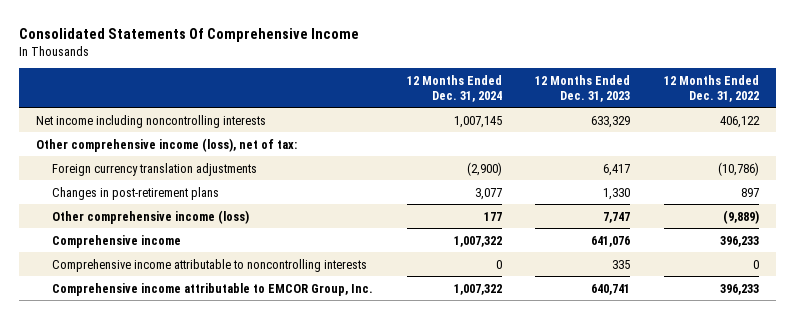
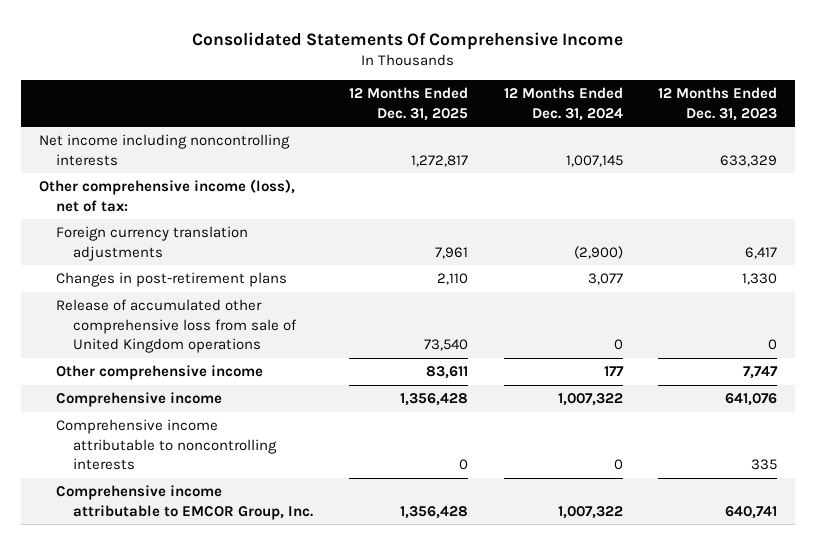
[664,74,760,102] 12 Months Ended Dec. 31, 2022 -> none
none -> [348,87,468,121] 12 Months Ended Dec. 31, 2025
none -> [56,299,298,353] Release of accumulated other comprehensive loss from sale of United Kingdom operations
[52,209,250,224] Other comprehensive income (loss) -> [56,365,264,381] Other comprehensive income

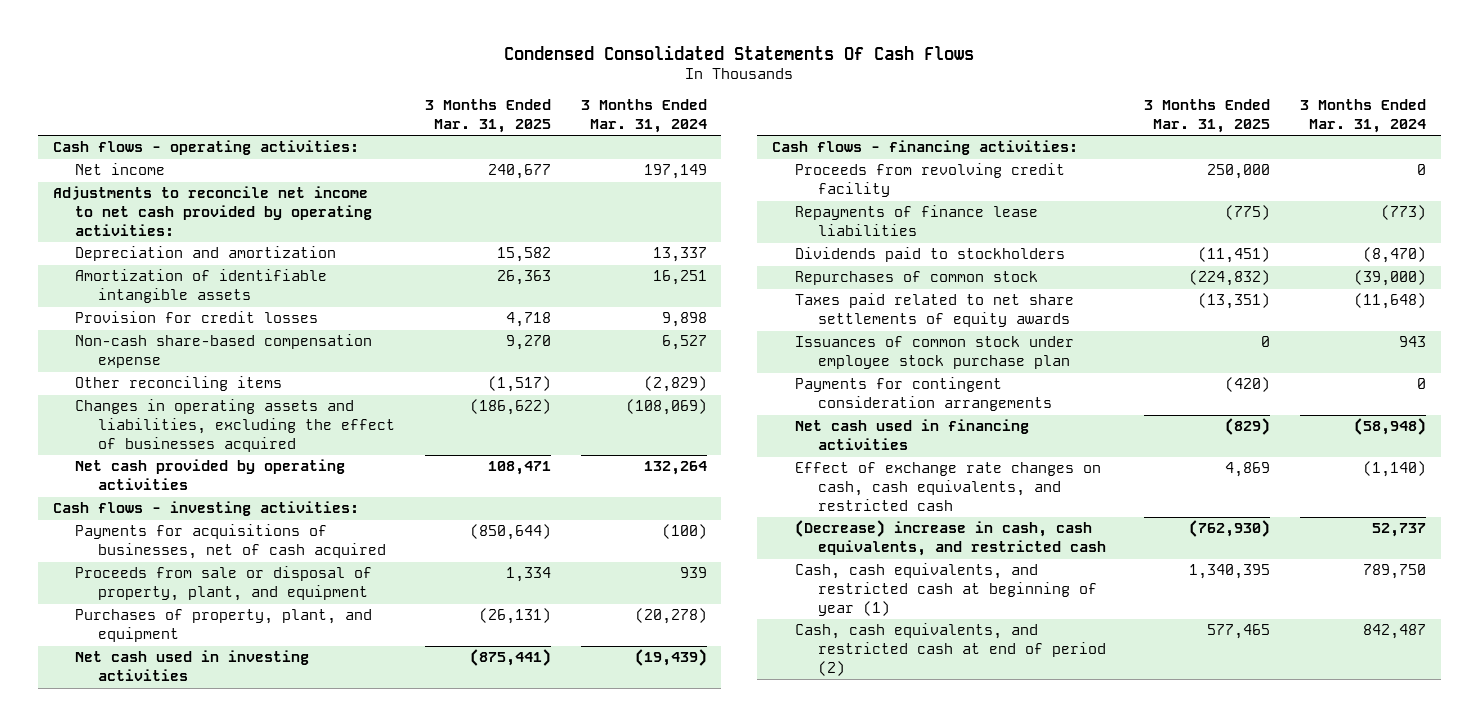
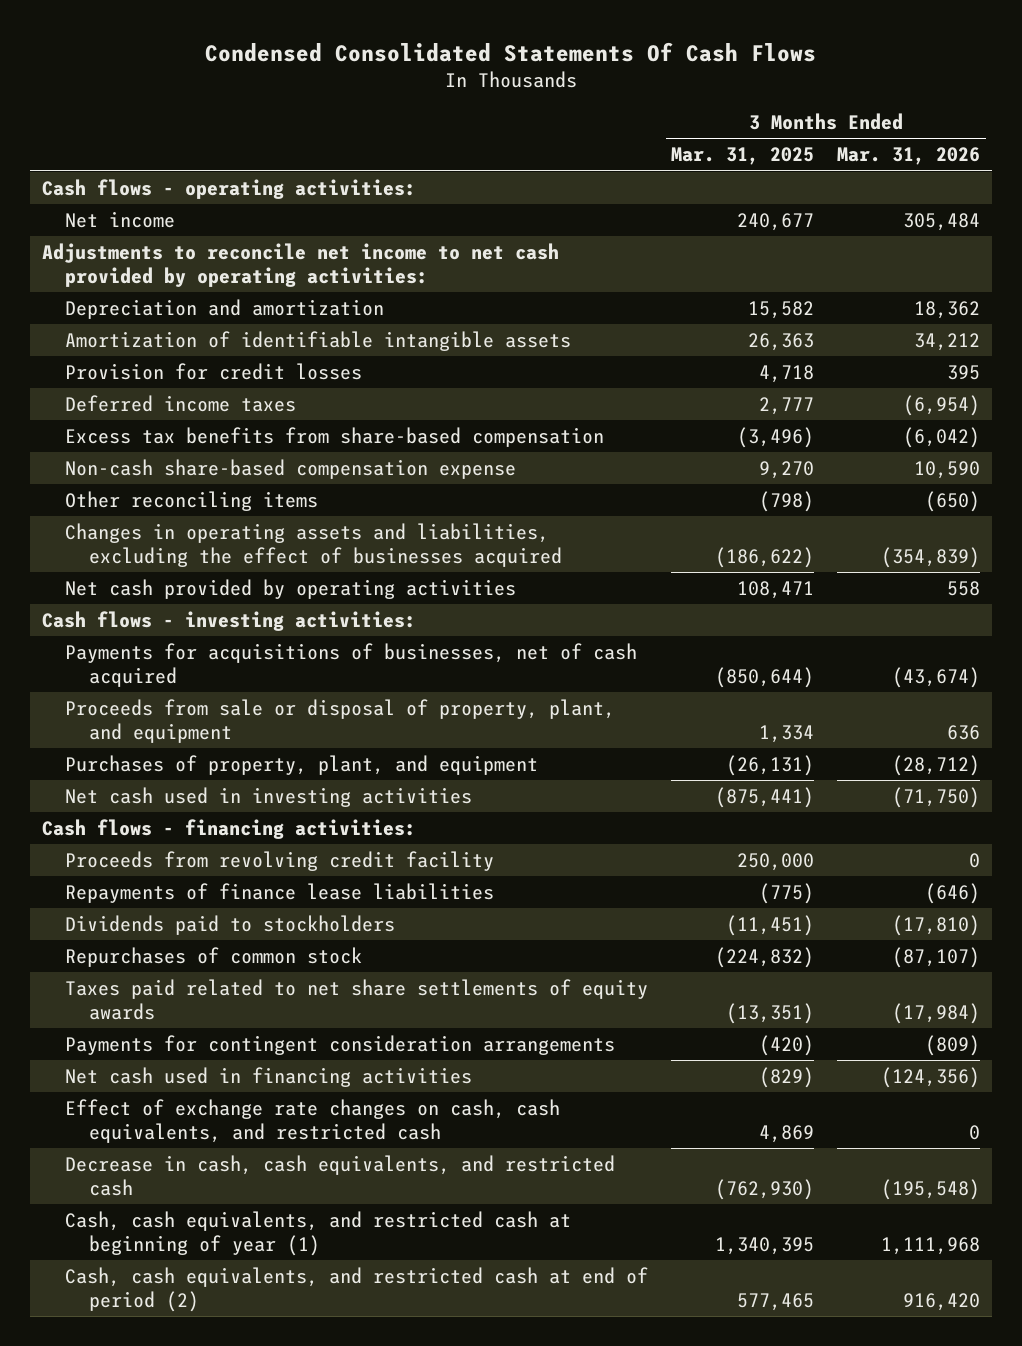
[580,99,707,133] 3 Months Ended Mar. 31, 2024 -> none
none -> [837,147,981,166] Mar. 31, 2026
none -> [65,394,297,412] Deferred income taxes
none -> [65,426,605,447] Excess tax benefits from share-based compensation
[487,376,551,393] (1,517) -> [759,490,815,512] (798)
[794,336,1074,370] Issuances of common stock under employee stock purchase plan -> none
[794,520,1106,557] (Decrease) increase in cash, cash equivalents, and restricted cash -> [65,1154,616,1196] Decrease in cash, cash equivalents, and restricted cash

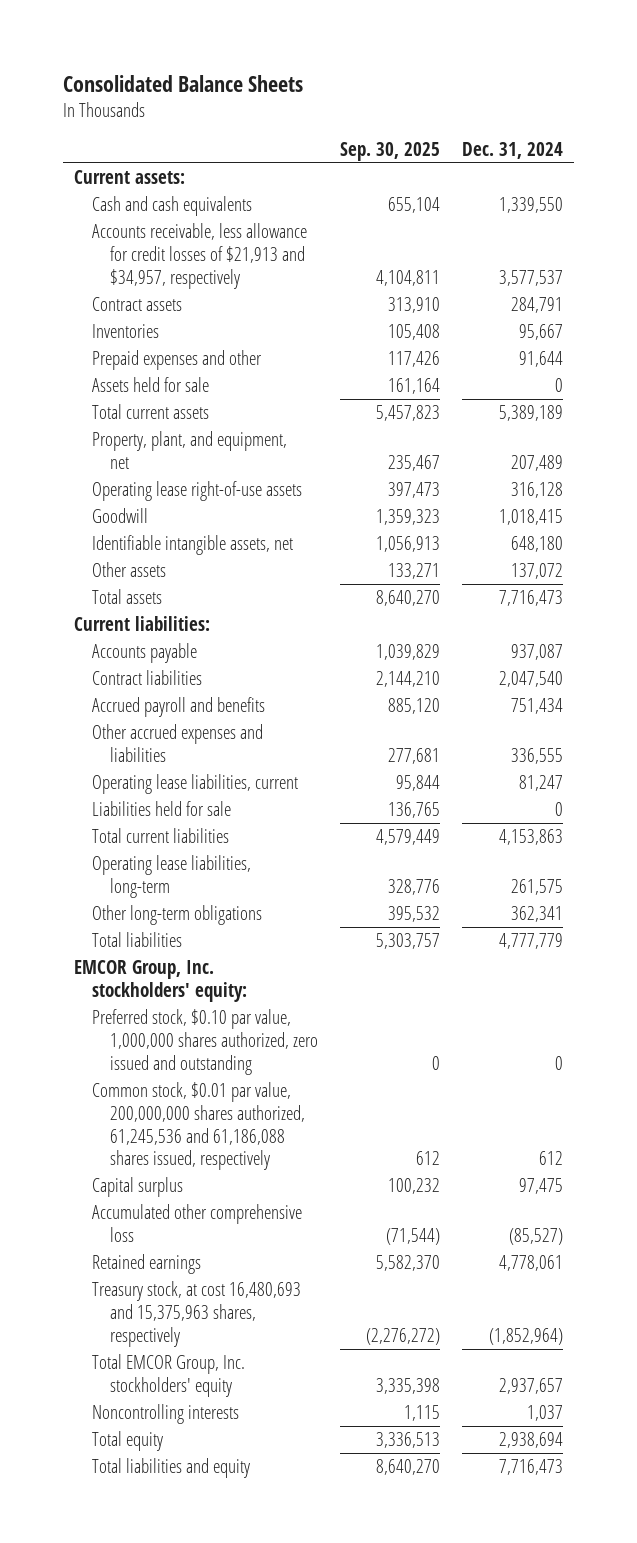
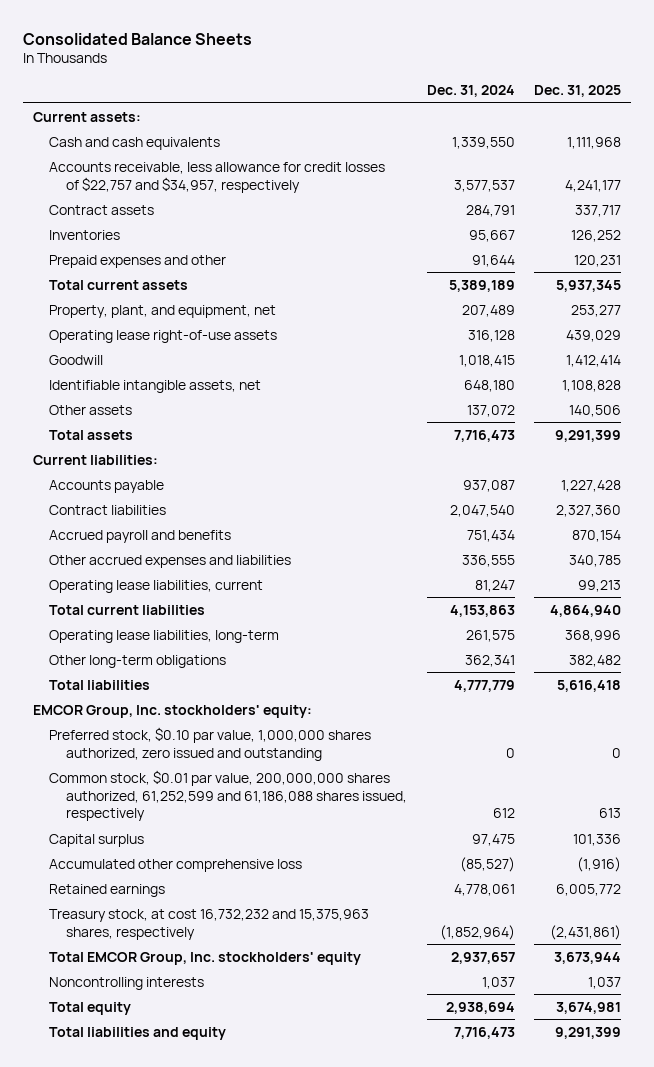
[340,141,441,161] Sep. 30, 2025 -> none
none -> [534,85,622,98] Dec. 31, 2025
[92,223,308,289] Accounts receivable, less allowance for credit losses of $21,913 and $34,957, respectively -> [49,161,386,193] Accounts receivable, less allowance for credit losses of $22,757 and $34,957, respectively
[92,377,210,393] Assets held for sale -> none
[92,801,232,817] Liabilities held for sale -> none
[92,1082,306,1171] Common stock, $0.01 par value, 200,000,000 shares authorized, 61,245,536 and 61,186,088 shares issued, respectively -> [49,769,408,822] Common stock, $0.01 par value, 200,000,000 shares authorized, 61,252,599 and 61,186,088 shares issued, respectively
[92,1281,302,1347] Treasury stock, at cost 16,480,693 and 15,375,963 shares, respectively -> [49,908,370,940] Treasury stock, at cost 16,732,232 and 15,375,963 shares, respectively

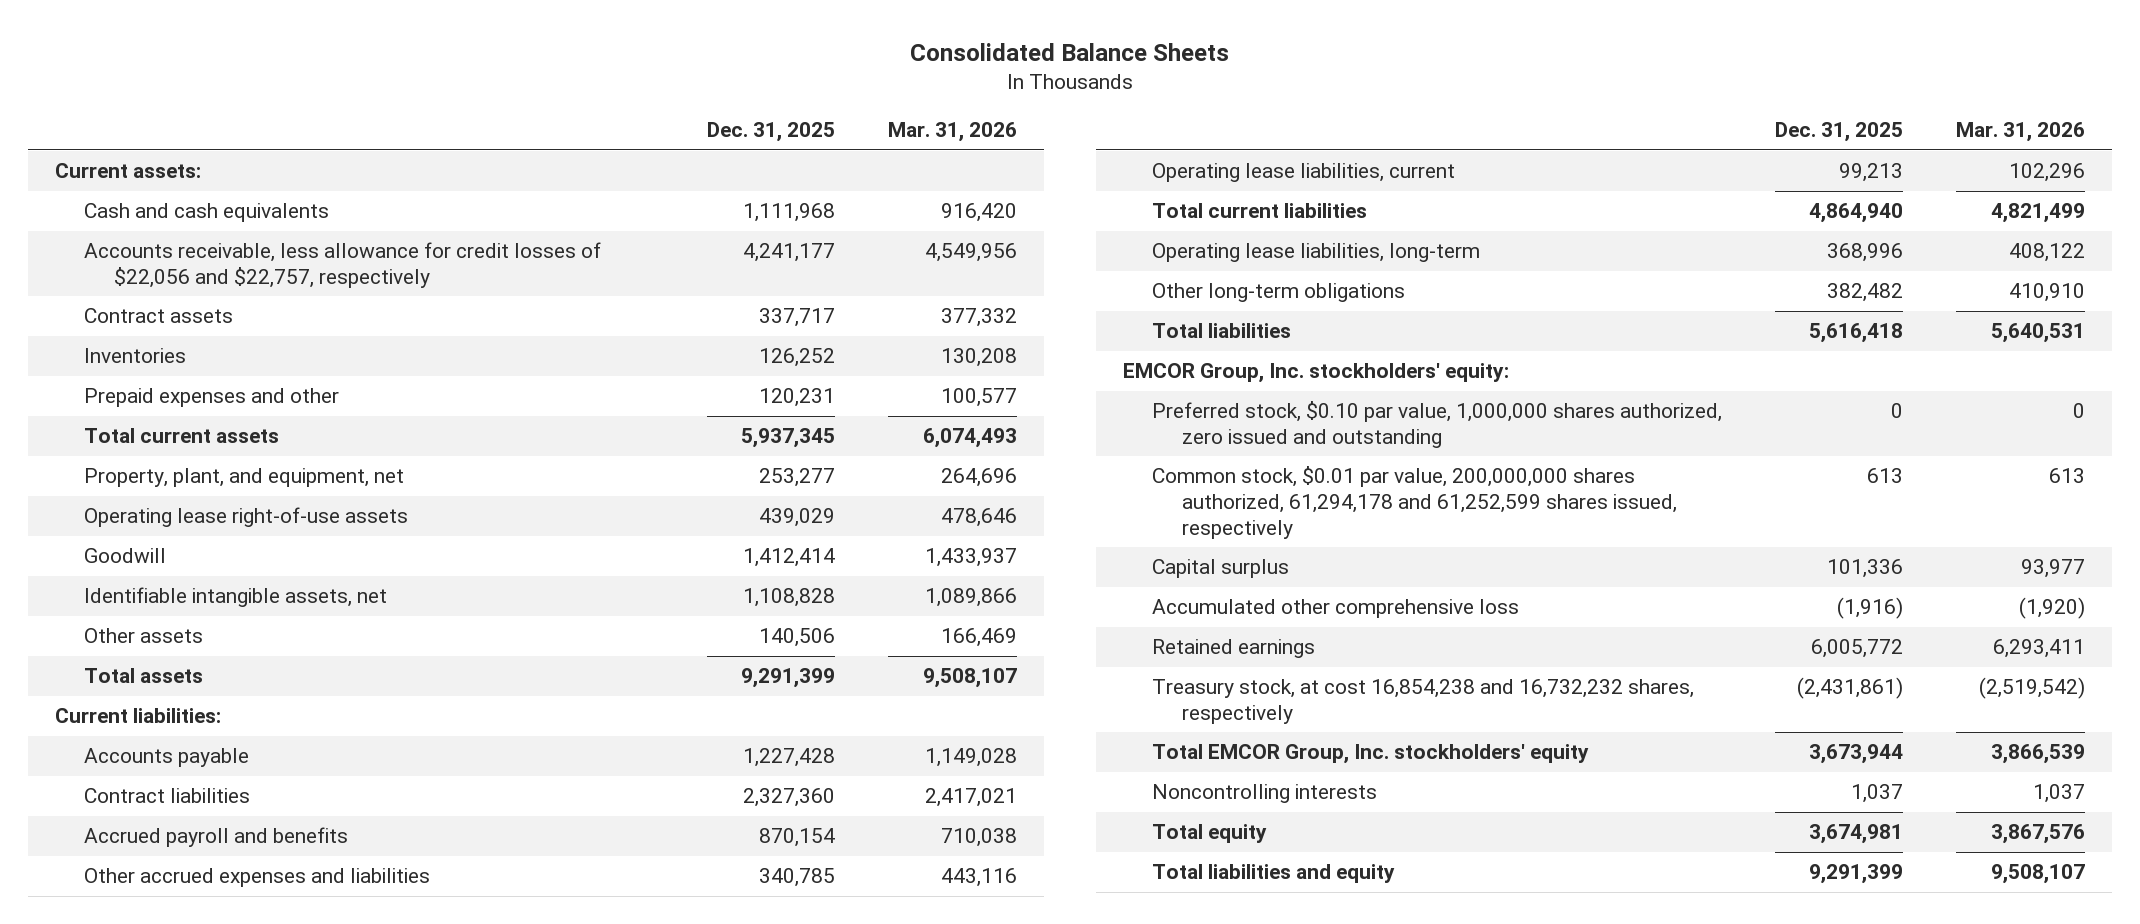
[426,85,515,98] Dec. 31, 2024 -> none
none -> [888,122,1018,143] Mar. 31, 2026
[49,161,386,193] Accounts receivable, less allowance for credit losses of $22,757 and $34,957, respectively -> [84,242,602,288] Accounts receivable, less allowance for credit losses of $22,056 and $22,757, respectively
[49,769,408,822] Common stock, $0.01 par value, 200,000,000 shares authorized, 61,252,599 and 61,186,088 shares issued, respectively -> [1152,466,1677,539] Common stock, $0.01 par value, 200,000,000 shares authorized, 61,294,178 and 61,252,599 shares issued, respectively
[49,908,370,940] Treasury stock, at cost 16,732,232 and 15,375,963 shares, respectively -> [1152,679,1695,724] Treasury stock, at cost 16,854,238 and 16,732,232 shares, respectively

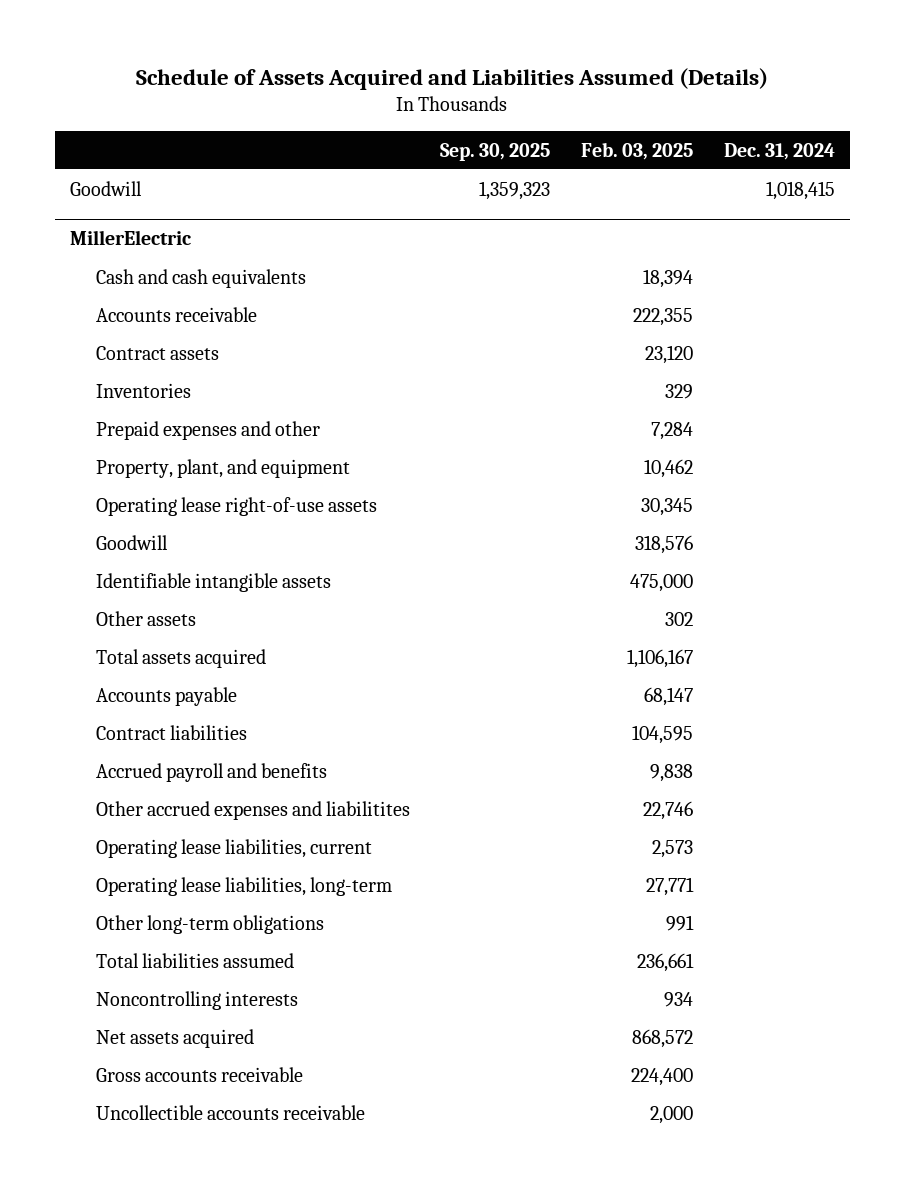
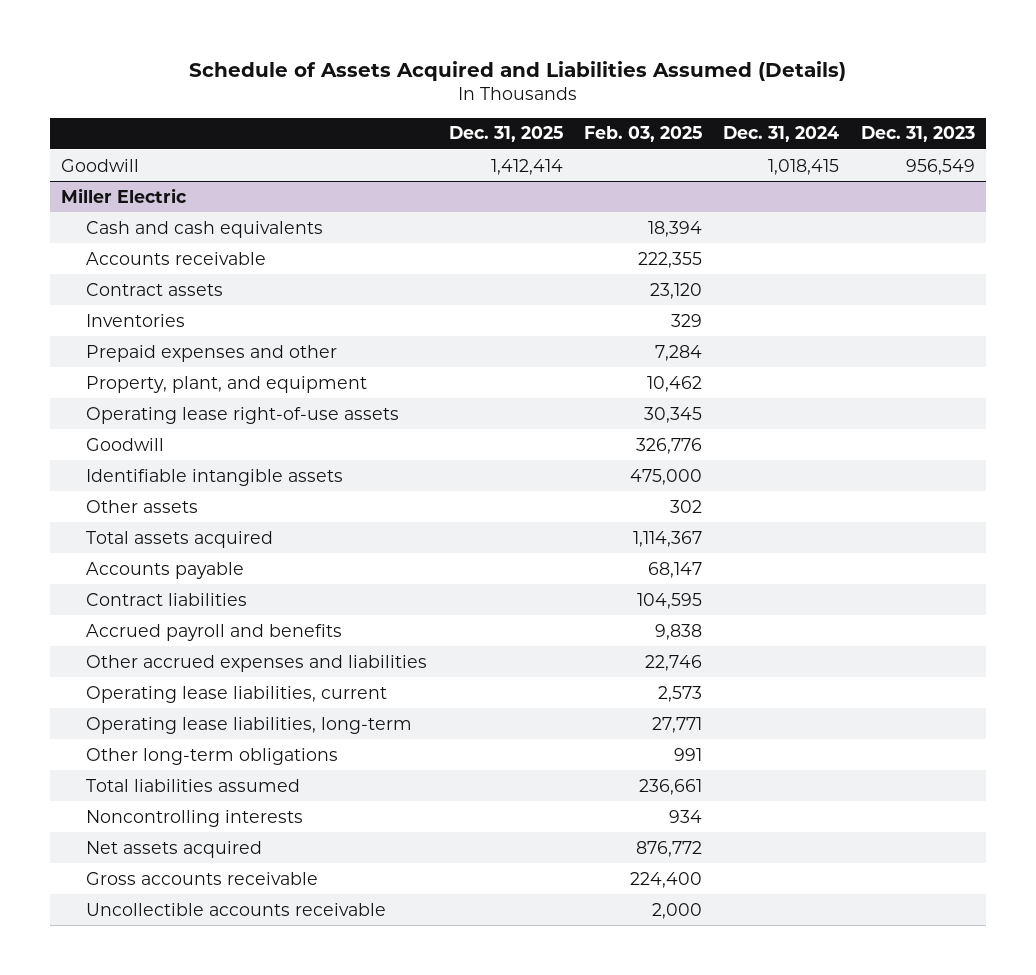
[440,142,551,161] Sep. 30, 2025 -> none
none -> [448,126,563,143] Dec. 31, 2025
none -> [860,126,975,143] Dec. 31, 2023
[70,230,192,246] MillerElectric -> [61,187,188,203] Miller Electric
[635,534,694,554] 318,576 -> [635,437,702,454] 326,776
[627,648,694,668] 1,106,167 -> [632,530,702,547] 1,114,367
[95,800,410,820] Other accrued expenses and liabilitites -> [86,654,428,672] Other accrued expenses and liabilities
[632,1028,694,1048] 868,572 -> [635,840,702,857] 876,772

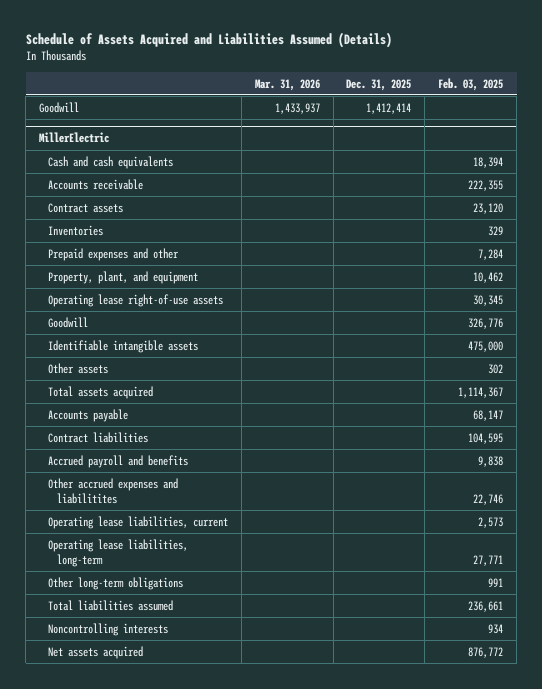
[723,126,840,143] Dec. 31, 2024 -> none
[860,126,975,143] Dec. 31, 2023 -> none
none -> [254,78,320,91] Mar. 31, 2026
[61,187,188,203] Miller Electric -> [38,132,110,144] MillerElectric
[86,654,428,672] Other accrued expenses and liabilities -> [47,477,178,504] Other accrued expenses and liabilitites
[86,871,319,885] Gross accounts receivable -> none
[86,902,387,916] Uncollectible accounts receivable -> none

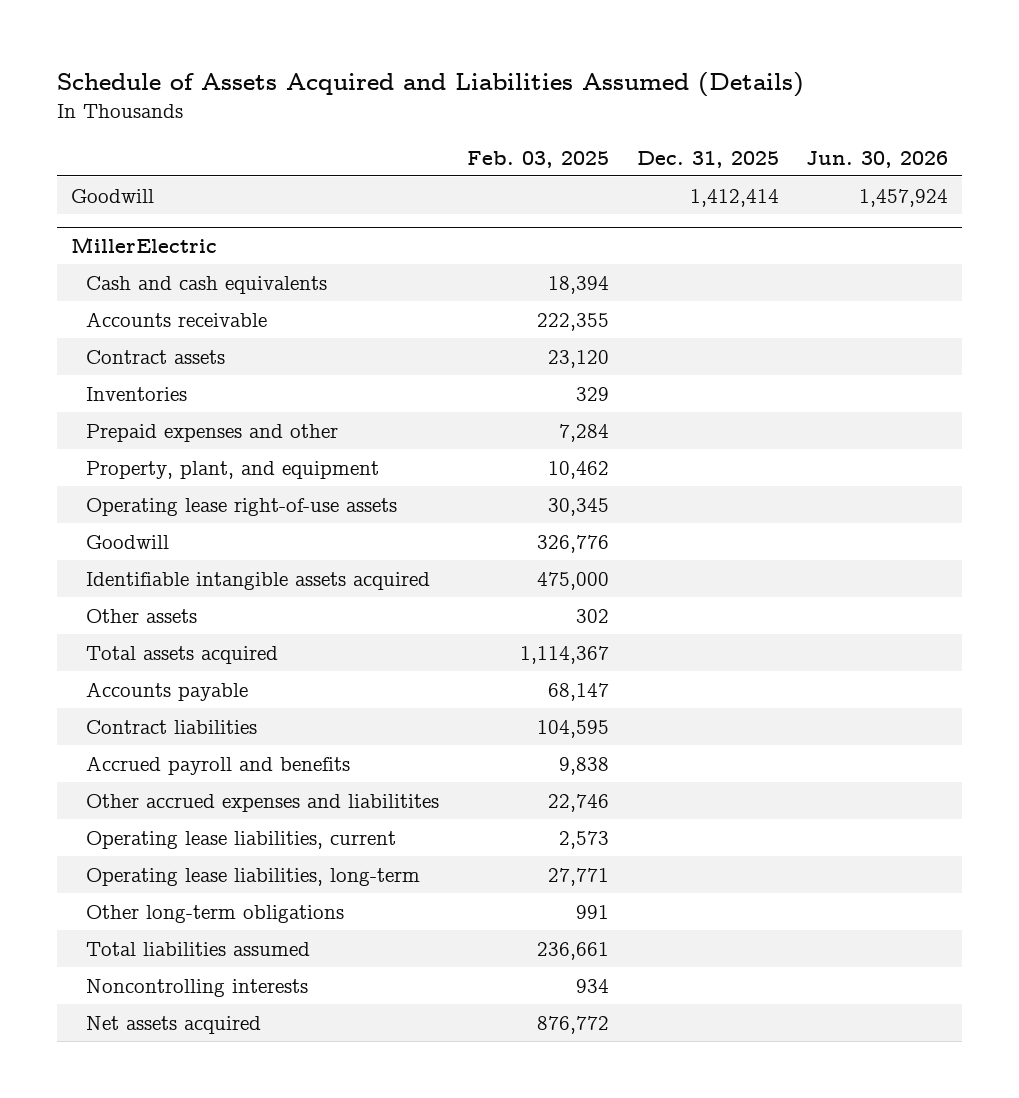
[254,78,320,91] Mar. 31, 2026 -> none
none -> [806,150,949,168] Jun. 30, 2026
[47,339,198,353] Identifiable intangible assets -> [86,571,431,590] Identifiable intangible assets acquired

